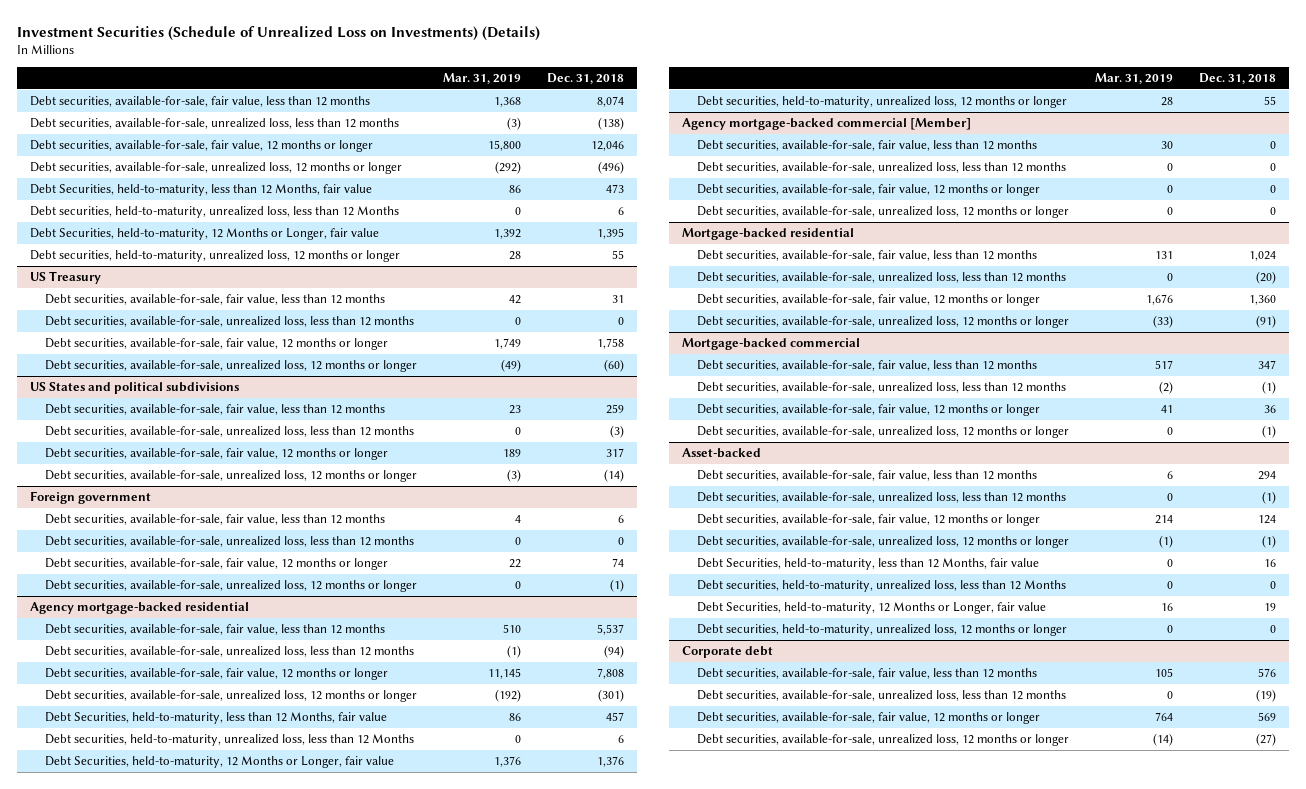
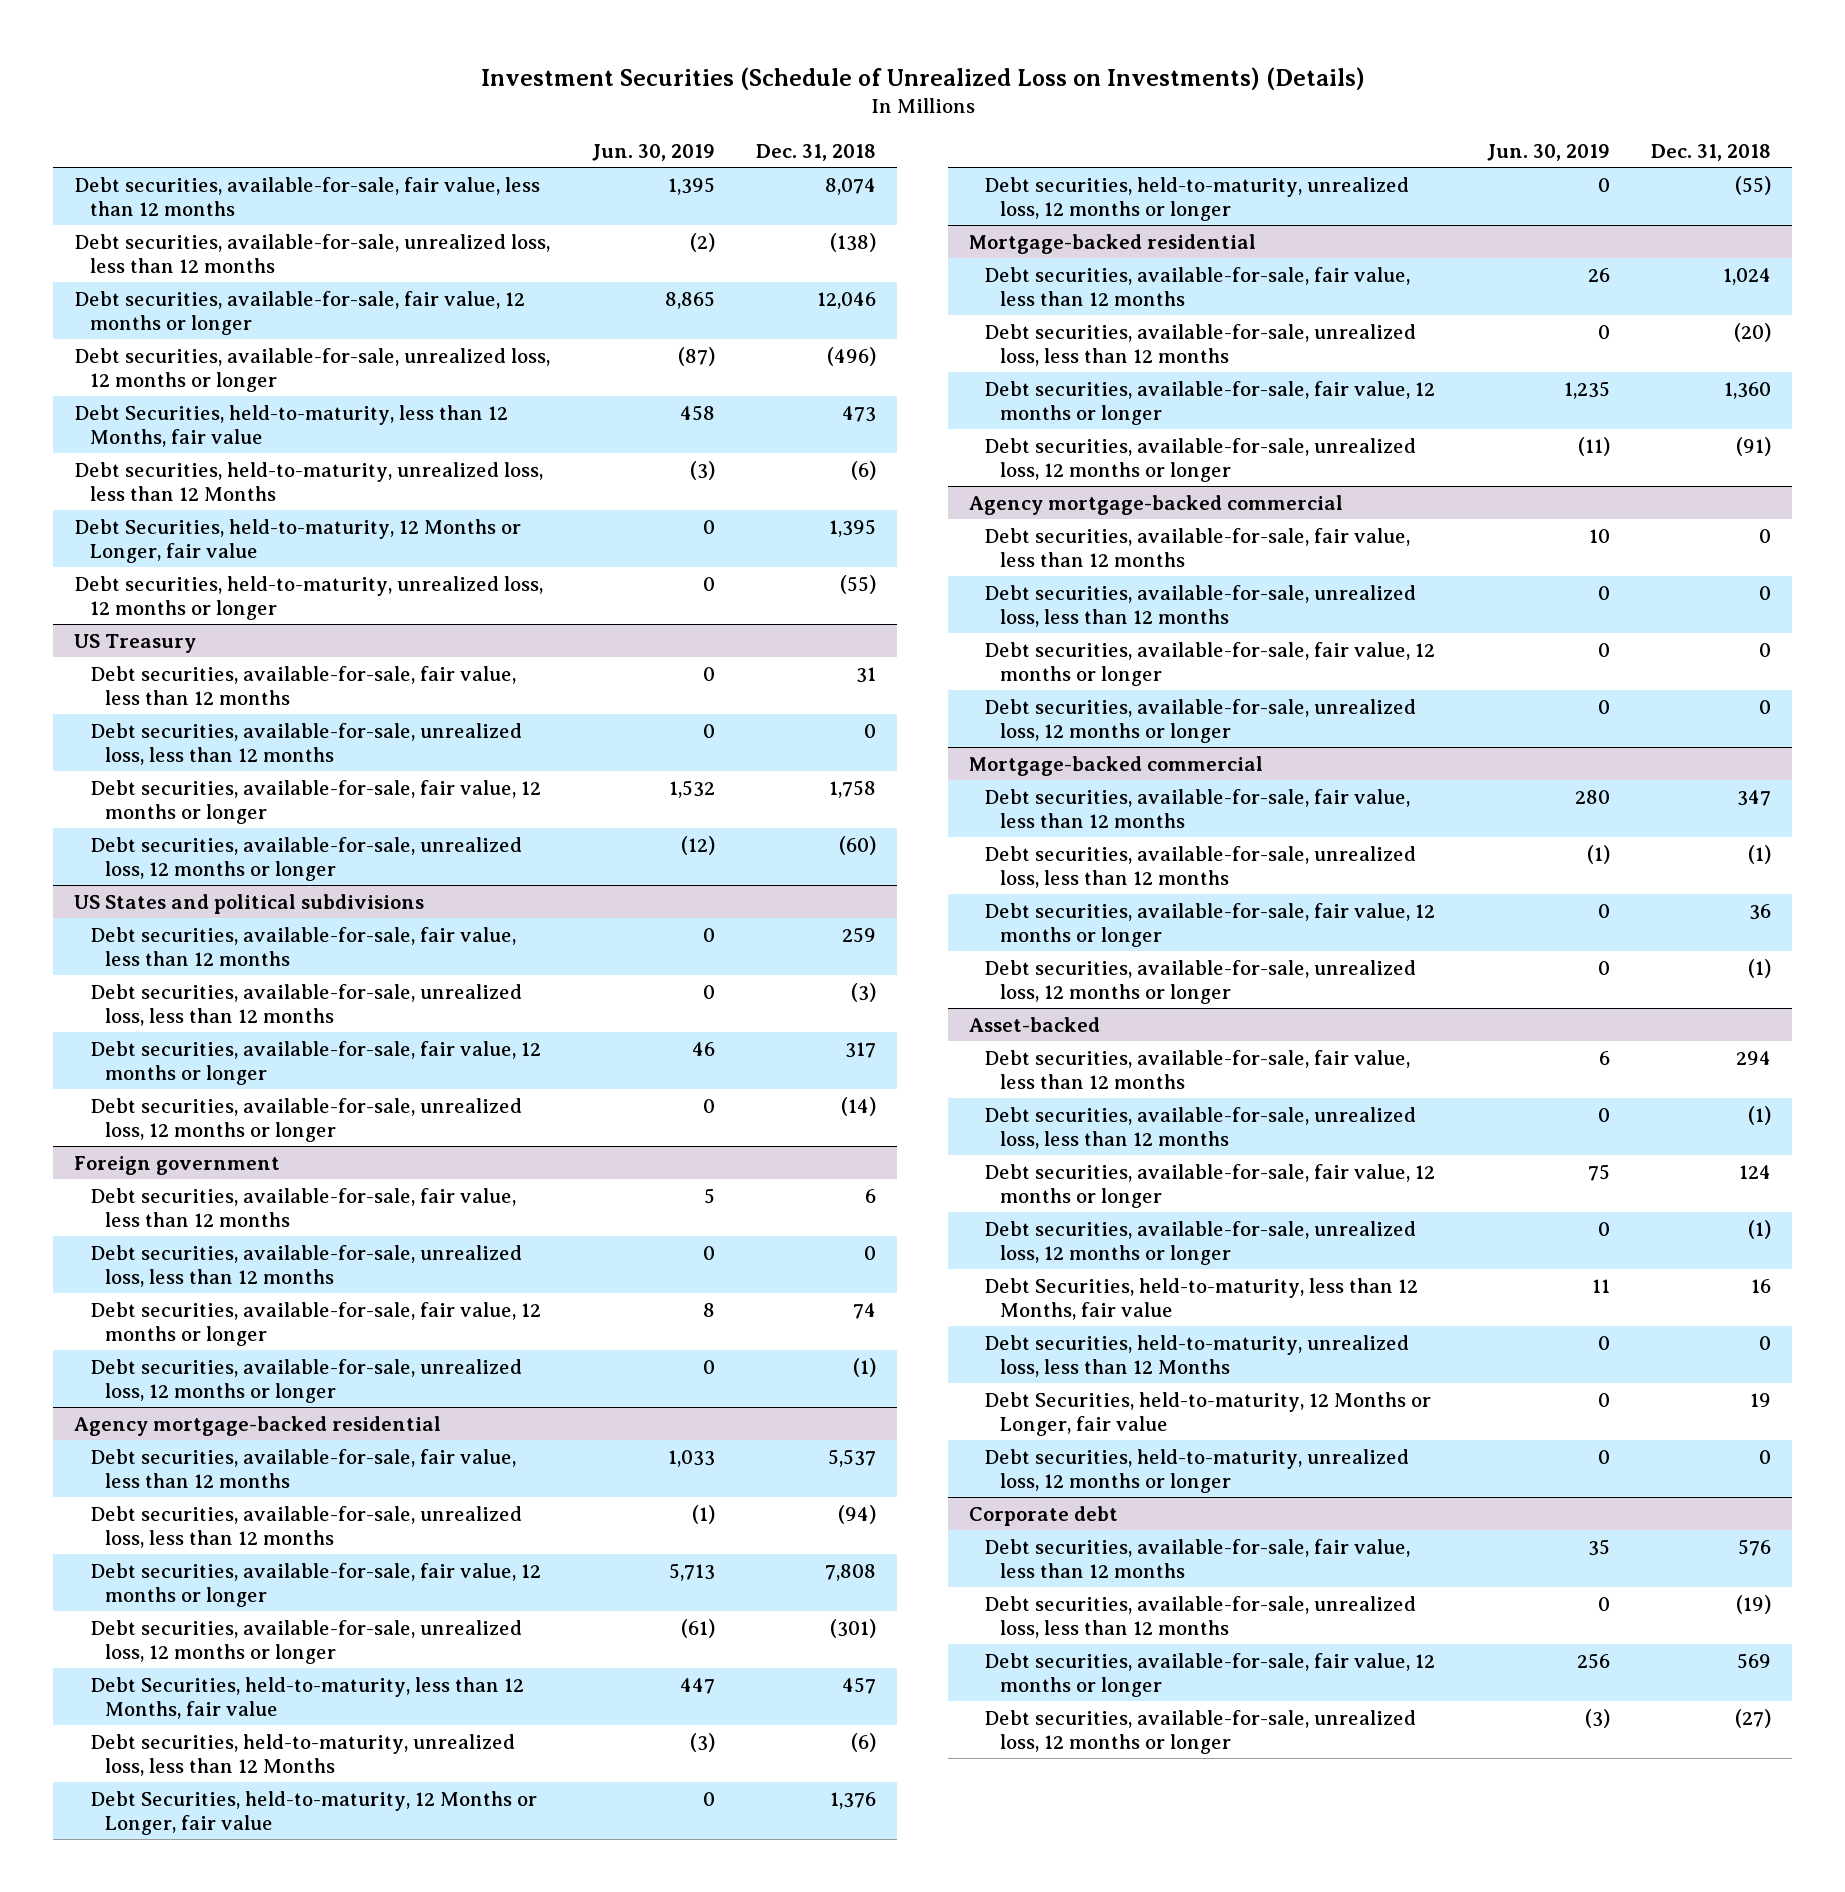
[442,72,521,84] Mar. 31, 2019 -> none
none -> [591,143,715,161] Jun. 30, 2019
[617,206,624,215] 6 -> [851,460,877,480] (6)
[611,249,624,259] 55 -> [840,574,877,594] (55)
[617,734,624,743] 6 -> [851,1732,877,1752] (6)
[681,117,971,130] Agency mortgage-backed commercial [Member] -> none
[697,139,1038,151] Debt securities, available-for-sale, fair value, less than 12 months -> none
[697,161,1067,173] Debt securities, available-for-sale, unrealized loss, less than 12 months -> none
[697,183,1041,196] Debt securities, available-for-sale, fair value, 12 months or longer -> none
[697,205,1070,218] Debt securities, available-for-sale, unrealized loss, 12 months or longer -> none
[1264,95,1277,105] 55 -> [1734,175,1771,195] (55)
none -> [969,494,1344,515] Agency mortgage-backed commercial
none -> [984,527,1411,567] Debt securities, available-for-sale, fair value, less than 12 months
none -> [984,584,1417,627] Debt securities, available-for-sale, unrealized loss, less than 12 months
none -> [984,641,1436,686] Debt securities, available-for-sale, fair value, 12 months or longer
none -> [984,698,1417,743] Debt securities, available-for-sale, unrealized loss, 12 months or longer

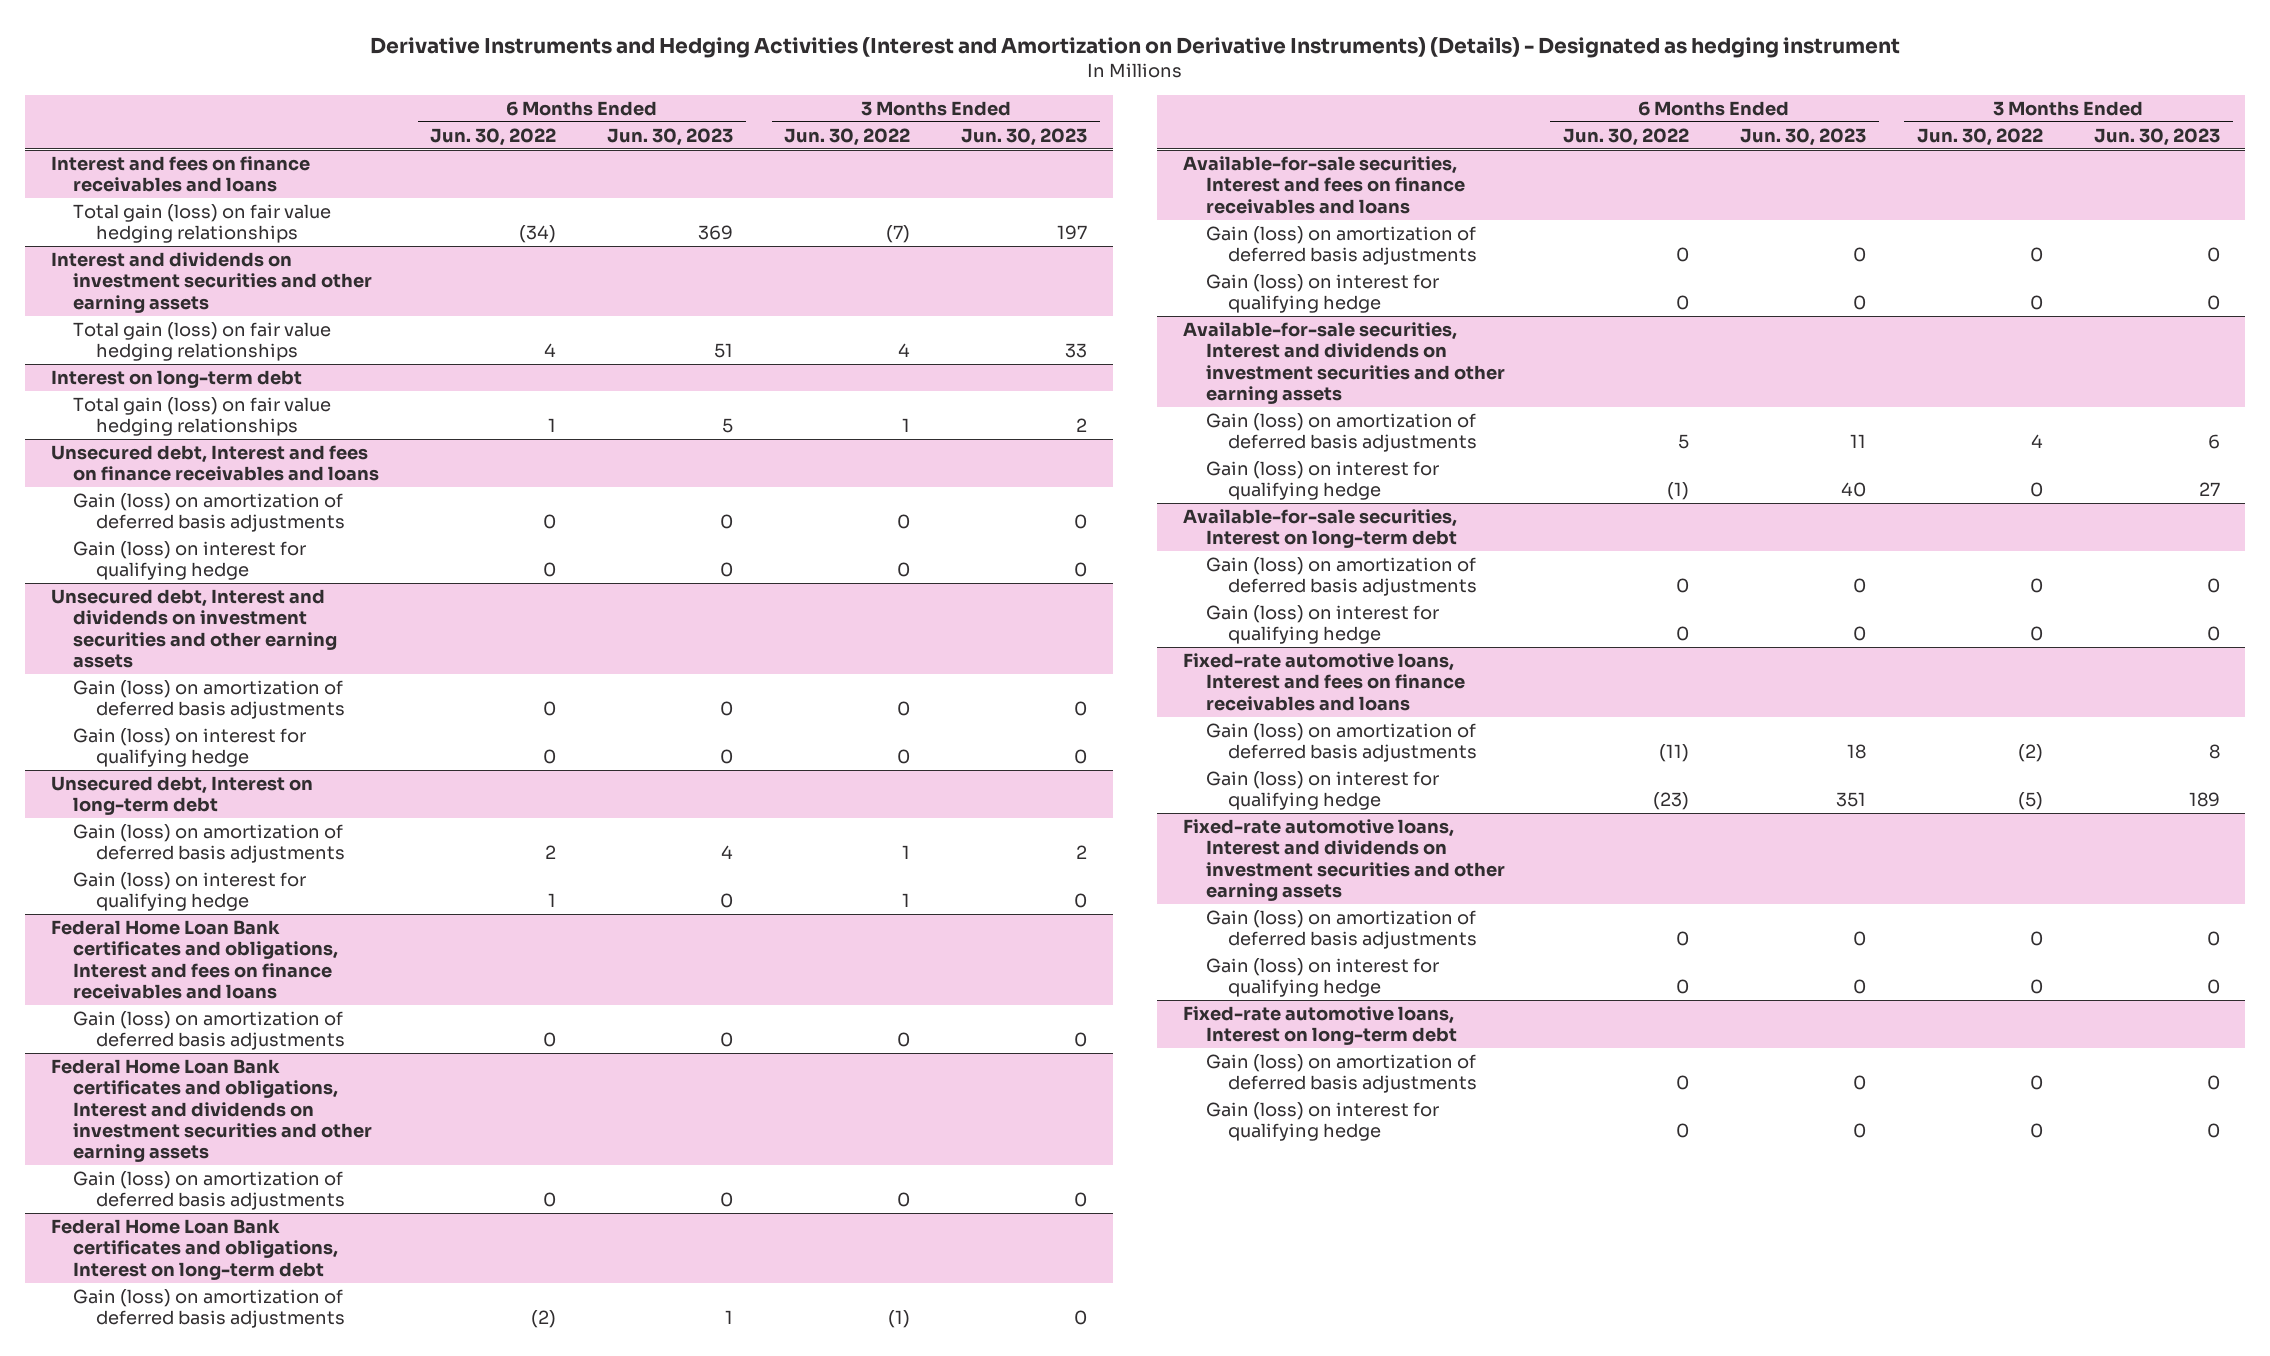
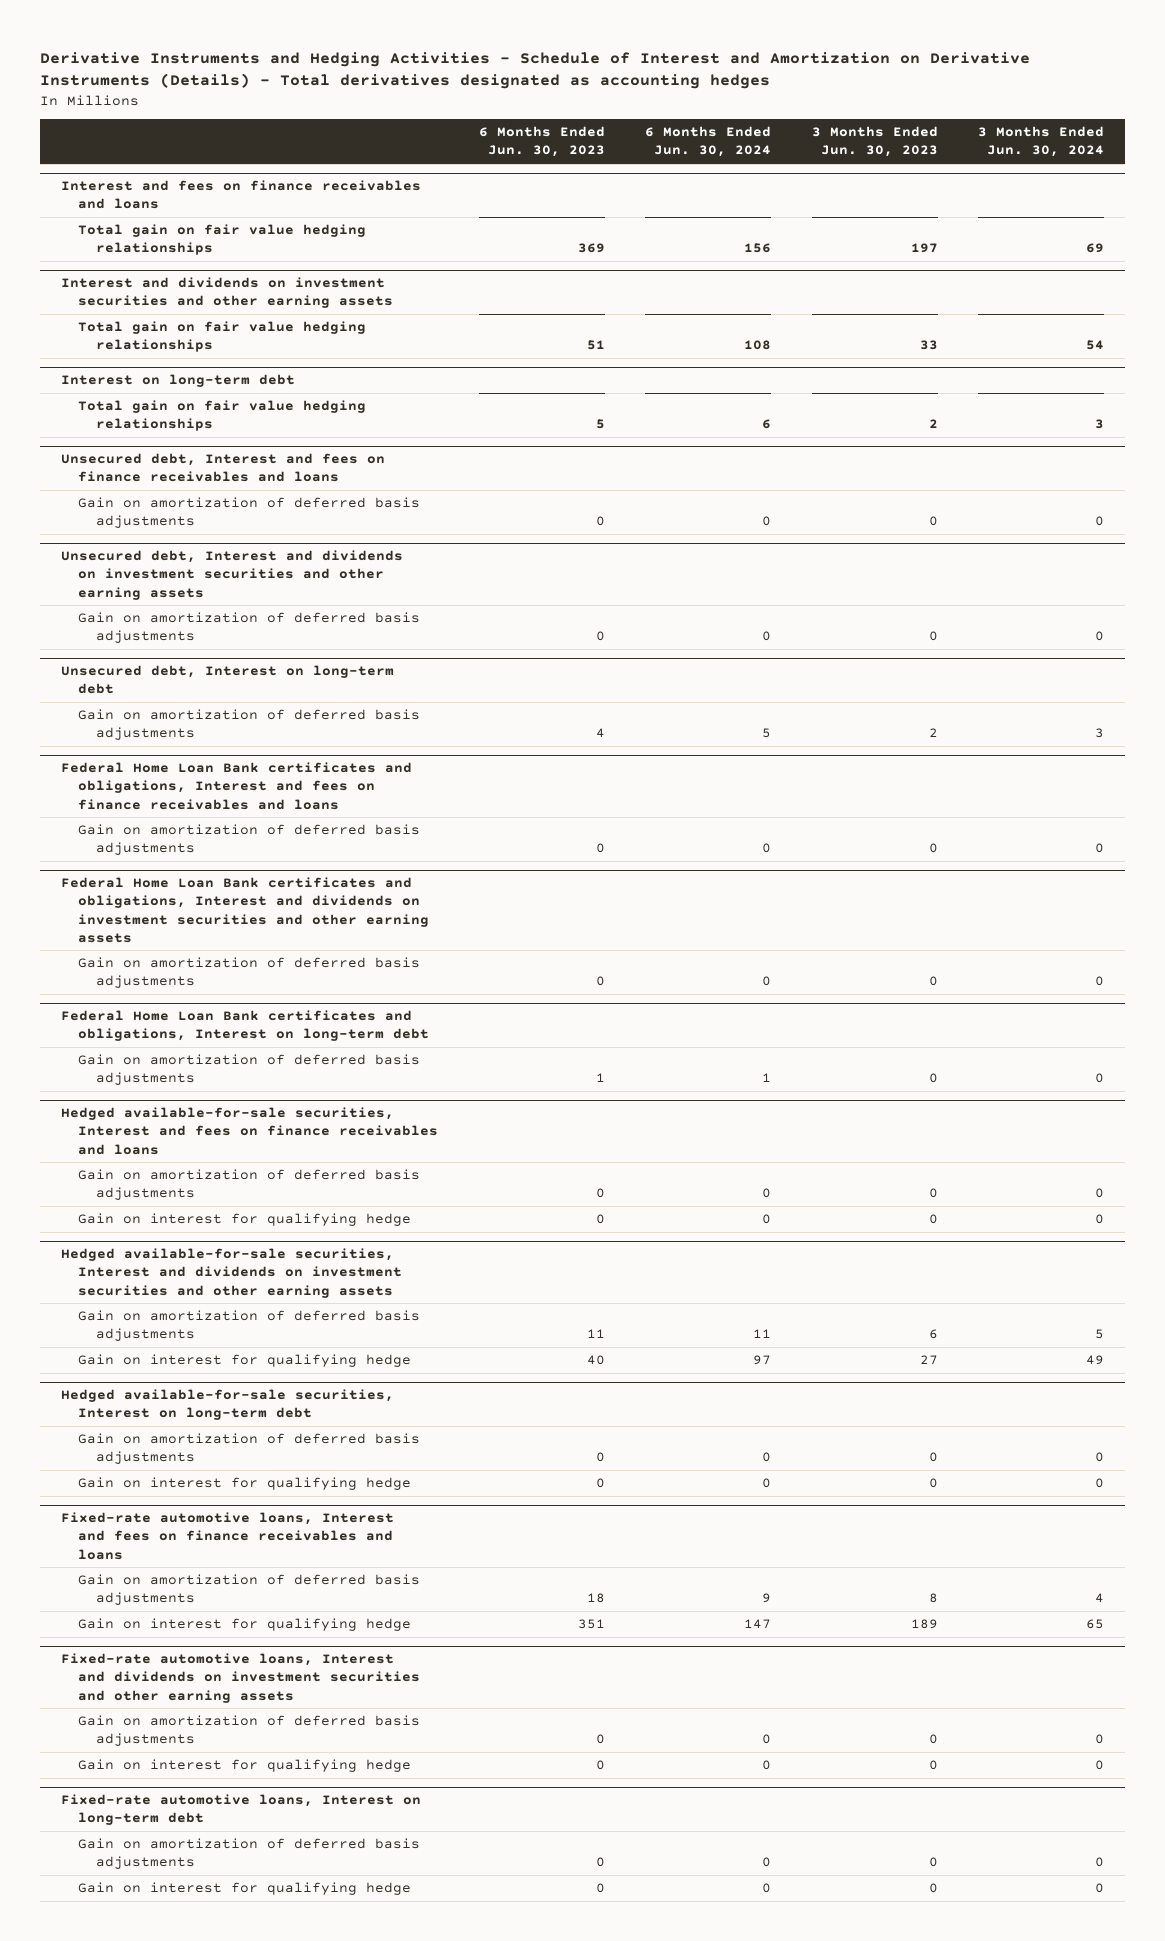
[370,36,1901,58] Derivative Instruments and Hedging Activities (Interest and Amortization on Derivative Instruments) (Details) - Designated as hedging instrument -> [40,51,1031,90] Derivative Instruments and Hedging Activities - Schedule of Interest and Amortization on Derivative Instruments (Details) - Total derivatives designated as accounting hedges
[430,127,557,146] Jun. 30, 2022 -> none
[784,127,911,146] Jun. 30, 2022 -> none
none -> [645,126,772,158] 6 Months Ended Jun. 30, 2024
none -> [978,126,1105,158] 3 Months Ended Jun. 30, 2024
[73,204,332,244] Total gain (loss) on fair value hedging relationships -> [78,224,367,256] Total gain on fair value hedging relationships
[73,322,332,362] Total gain (loss) on fair value hedging relationships -> [78,321,367,353] Total gain on fair value hedging relationships
[73,397,332,437] Total gain (loss) on fair value hedging relationships -> [78,400,367,432] Total gain on fair value hedging relationships
[73,541,307,581] Gain (loss) on interest for qualifying hedge -> none
[73,493,346,533] Gain (loss) on amortization of deferred basis adjustments -> [78,497,421,529] Gain on amortization of deferred basis adjustments
[73,728,307,768] Gain (loss) on interest for qualifying hedge -> none
[73,680,346,720] Gain (loss) on amortization of deferred basis adjustments -> [78,612,421,644] Gain on amortization of deferred basis adjustments
[73,872,307,912] Gain (loss) on interest for qualifying hedge -> none
[73,824,346,864] Gain (loss) on amortization of deferred basis adjustments -> [78,709,421,741] Gain on amortization of deferred basis adjustments
[73,1011,346,1051] Gain (loss) on amortization of deferred basis adjustments -> [78,824,421,856] Gain on amortization of deferred basis adjustments
[73,1171,346,1211] Gain (loss) on amortization of deferred basis adjustments -> [78,957,421,989] Gain on amortization of deferred basis adjustments
[73,1289,346,1329] Gain (loss) on amortization of deferred basis adjustments -> [78,1054,421,1086] Gain on amortization of deferred basis adjustments
[1182,156,1465,214] Available-for-sale securities, Interest and fees on finance receivables and loans -> [60,1107,439,1155] Hedged available-for-sale securities, Interest and fees on finance receivables and loans
[1205,226,1478,266] Gain (loss) on amortization of deferred basis adjustments -> [78,1169,421,1201] Gain on amortization of deferred basis adjustments
[1205,274,1439,314] Gain (loss) on interest for qualifying hedge -> [78,1213,412,1227] Gain on interest for qualifying hedge
[1182,322,1505,405] Available-for-sale securities, Interest and dividends on investment securities and other earning assets -> [60,1248,403,1298] Hedged available-for-sale securities, Interest and dividends on investment securities and other earning assets
[1205,413,1478,453] Gain (loss) on amortization of deferred basis adjustments -> [78,1310,421,1342] Gain on amortization of deferred basis adjustments
[1205,461,1439,501] Gain (loss) on interest for qualifying hedge -> [78,1354,412,1368] Gain on interest for qualifying hedge
[1182,509,1457,549] Available-for-sale securities, Interest on long-term debt -> [60,1389,394,1421] Hedged available-for-sale securities, Interest on long-term debt
[1205,557,1478,597] Gain (loss) on amortization of deferred basis adjustments -> [78,1433,421,1465] Gain on amortization of deferred basis adjustments
[1205,605,1439,645] Gain (loss) on interest for qualifying hedge -> [78,1477,412,1491] Gain on interest for qualifying hedge
[1205,723,1478,763] Gain (loss) on amortization of deferred basis adjustments -> [78,1574,421,1606] Gain on amortization of deferred basis adjustments
[1205,771,1439,811] Gain (loss) on interest for qualifying hedge -> [78,1618,412,1632] Gain on interest for qualifying hedge
[1205,910,1478,950] Gain (loss) on amortization of deferred basis adjustments -> [78,1715,421,1747] Gain on amortization of deferred basis adjustments
[1205,958,1439,998] Gain (loss) on interest for qualifying hedge -> [78,1759,412,1773] Gain on interest for qualifying hedge
[1205,1054,1478,1094] Gain (loss) on amortization of deferred basis adjustments -> [78,1838,421,1870] Gain on amortization of deferred basis adjustments
[1205,1102,1439,1142] Gain (loss) on interest for qualifying hedge -> [78,1882,412,1896] Gain on interest for qualifying hedge

